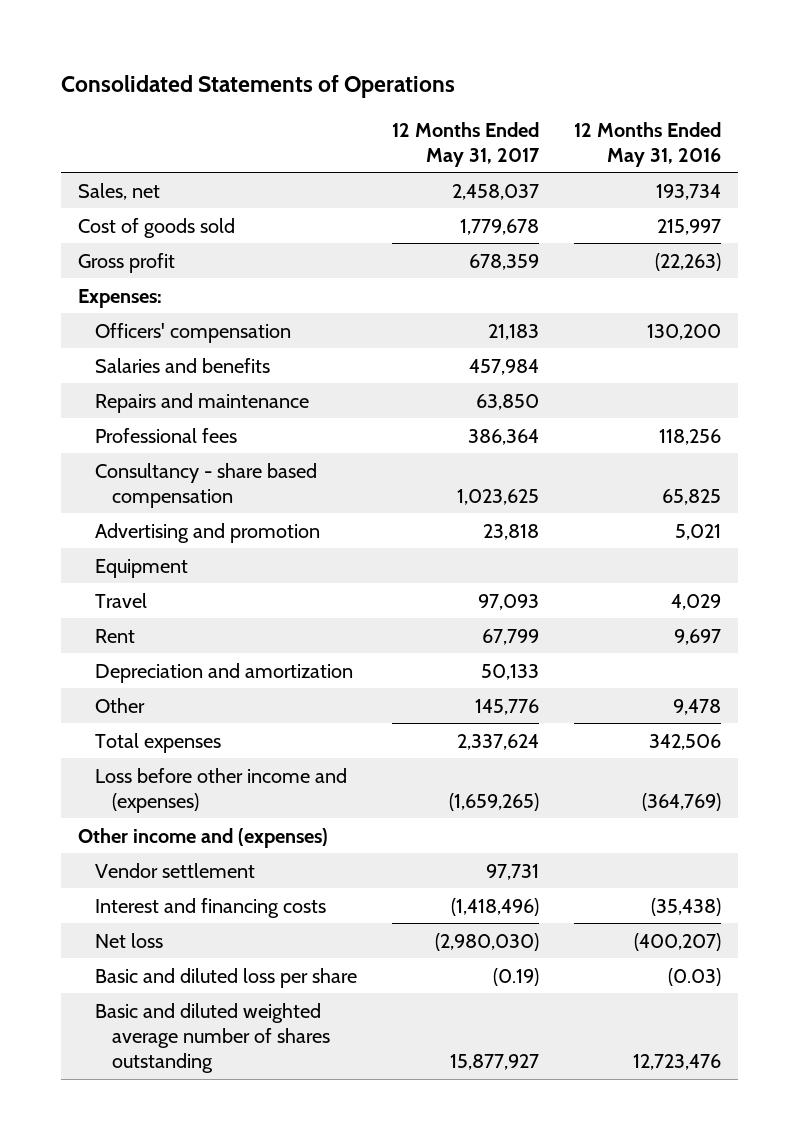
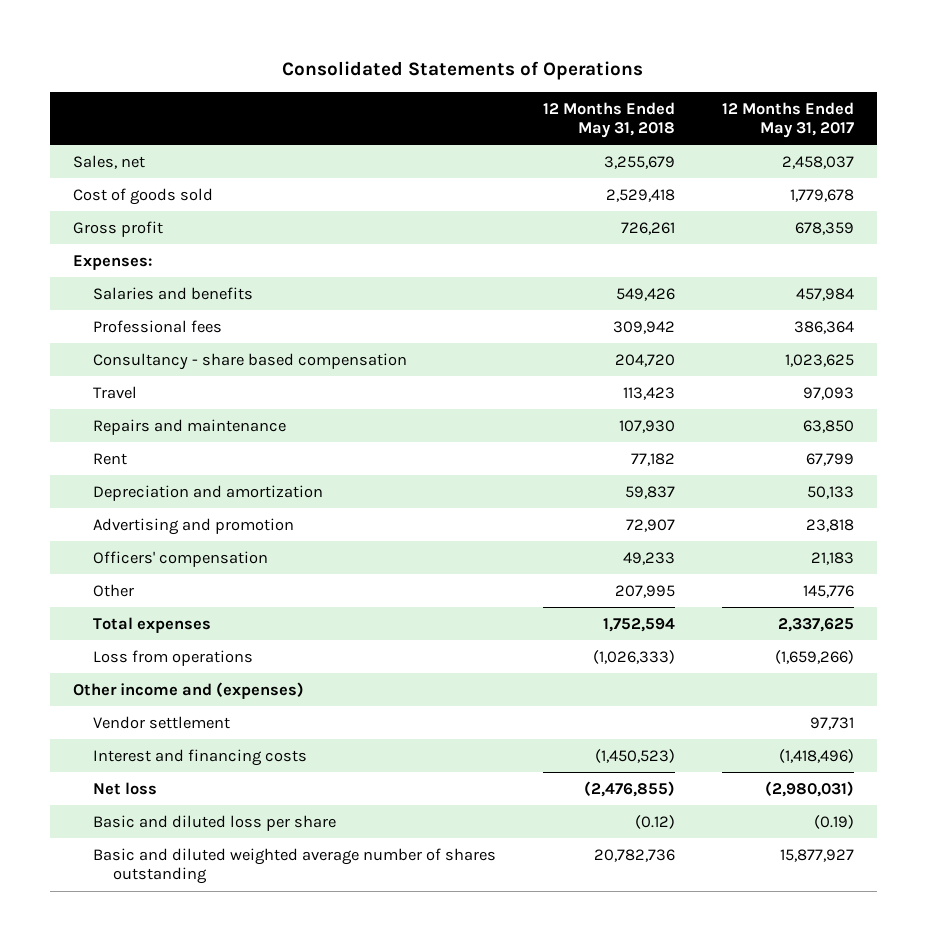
[573,121,721,167] 12 Months Ended May 31, 2016 -> none
none -> [543,101,676,139] 12 Months Ended May 31, 2018
[95,558,189,578] Equipment -> none
[95,392,310,413] Repairs and maintenance -> [93,418,287,435] Repairs and maintenance
[95,522,321,543] Advertising and promotion -> [93,517,295,535] Advertising and promotion
[95,322,292,343] Officers' compensation -> [93,550,269,567] Officers' compensation
[95,767,348,813] Loss before other income and (expenses) -> none
[456,733,539,750] 2,337,624 -> [777,617,854,632] 2,337,625
none -> [93,649,254,666] Loss from operations
[434,932,539,951] (2,980,030) -> [764,780,854,797] (2,980,031)

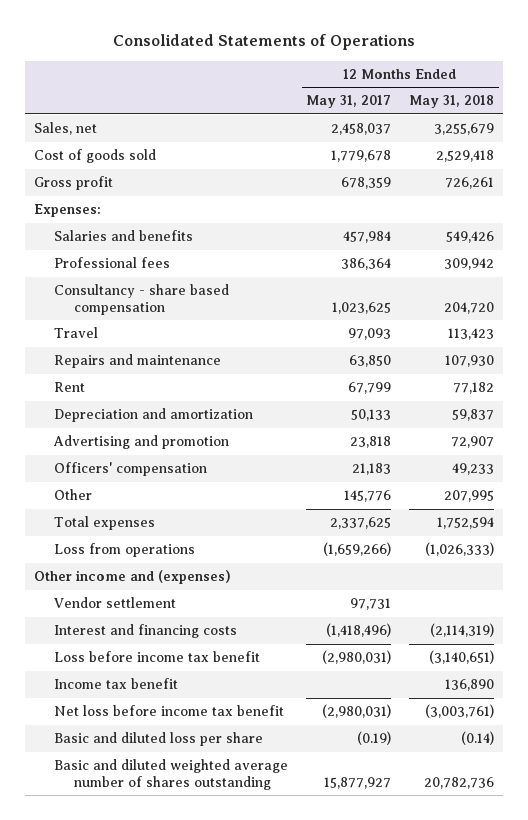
[595,748,676,763] (1,450,523) -> [430,623,495,638] (2,114,319)
none -> [54,651,261,663] Loss before income tax benefit
none -> [54,678,179,690] Income tax benefit
[93,781,158,795] Net loss -> [54,705,285,717] Net loss before income tax benefit
[584,780,676,797] (2,476,855) -> [425,704,495,719] (3,003,761)
[635,814,676,829] (0.12) -> [461,731,495,746] (0.14)

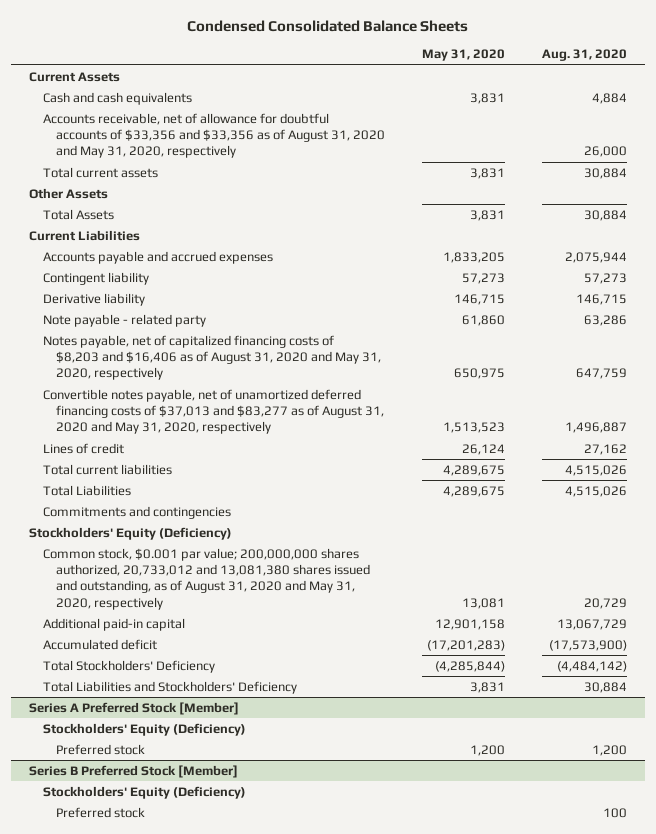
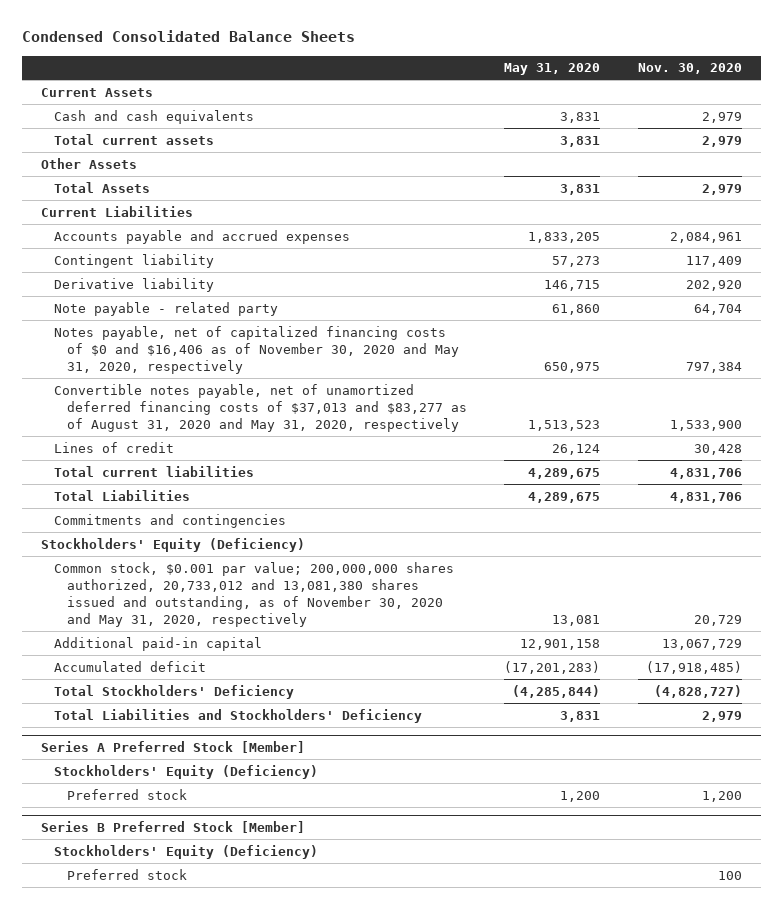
[541,49,627,62] Aug. 31, 2020 -> none
none -> [638,63,743,75] Nov. 30, 2020
[42,112,386,159] Accounts receivable, net of allowance for doubtful accounts of $33,356 and $33,356 as of August 31, 2020 and May 31, 2020, respectively -> none
[42,334,382,381] Notes payable, net of capitalized financing costs of $8,203 and $16,406 as of August 31, 2020 and May 31, 2020, respectively -> [53,325,459,374] Notes payable, net of capitalized financing costs of $0 and $16,406 as of November 30, 2020 and May 31, 2020, respectively
[42,547,371,610] Common stock, $0.001 par value; 200,000,000 shares authorized, 20,733,012 and 13,081,380 shares issued and outstanding, as of August 31, 2020 and May 31, 2020, respectively -> [53,561,454,627] Common stock, $0.001 par value; 200,000,000 shares authorized, 20,733,012 and 13,081,380 shares issued and outstanding, as of November 30, 2020 and May 31, 2020, respectively

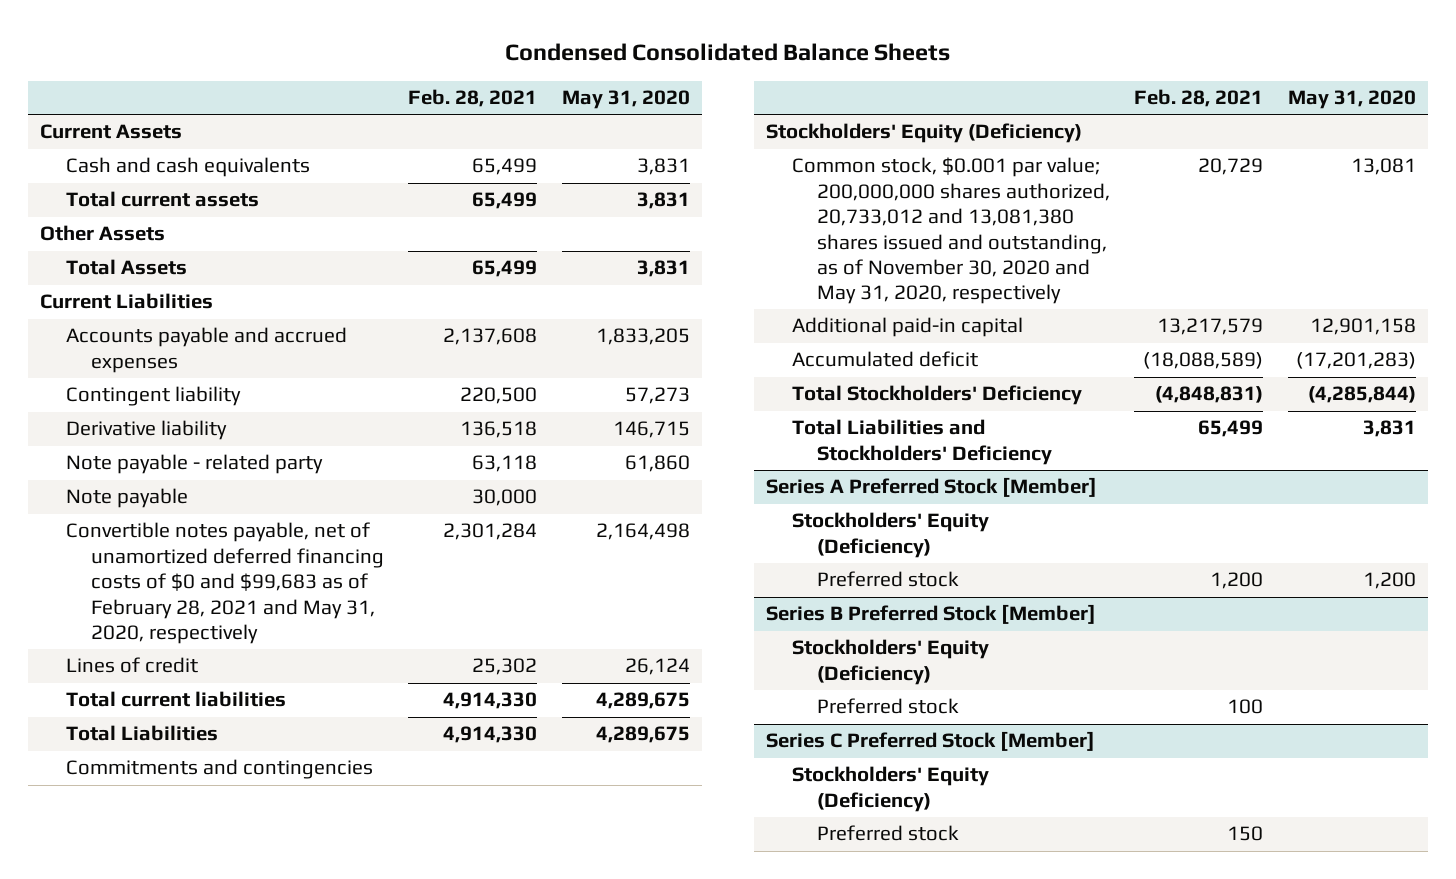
[638,63,743,75] Nov. 30, 2020 -> none
none -> [408,89,538,108] Feb. 28, 2021
[53,325,459,374] Notes payable, net of capitalized financing costs of $0 and $16,406 as of November 30, 2020 and May 31, 2020, respectively -> none
none -> [65,488,188,509] Note payable
[53,383,467,432] Convertible notes payable, net of unamortized deferred financing costs of $37,013 and $83,277 as of August 31, 2020 and May 31, 2020, respectively -> [65,522,384,645] Convertible notes payable, net of unamortized deferred financing costs of $0 and $99,683 as of February 28, 2021 and May 31, 2020, respectively
[528,419,601,431] 1,513,523 -> [596,523,691,541] 2,164,498
none -> [766,731,1096,752] Series C Preferred Stock [Member]
none -> [791,766,989,812] Stockholders' Equity (Deficiency)
none -> [816,825,959,842] Preferred stock

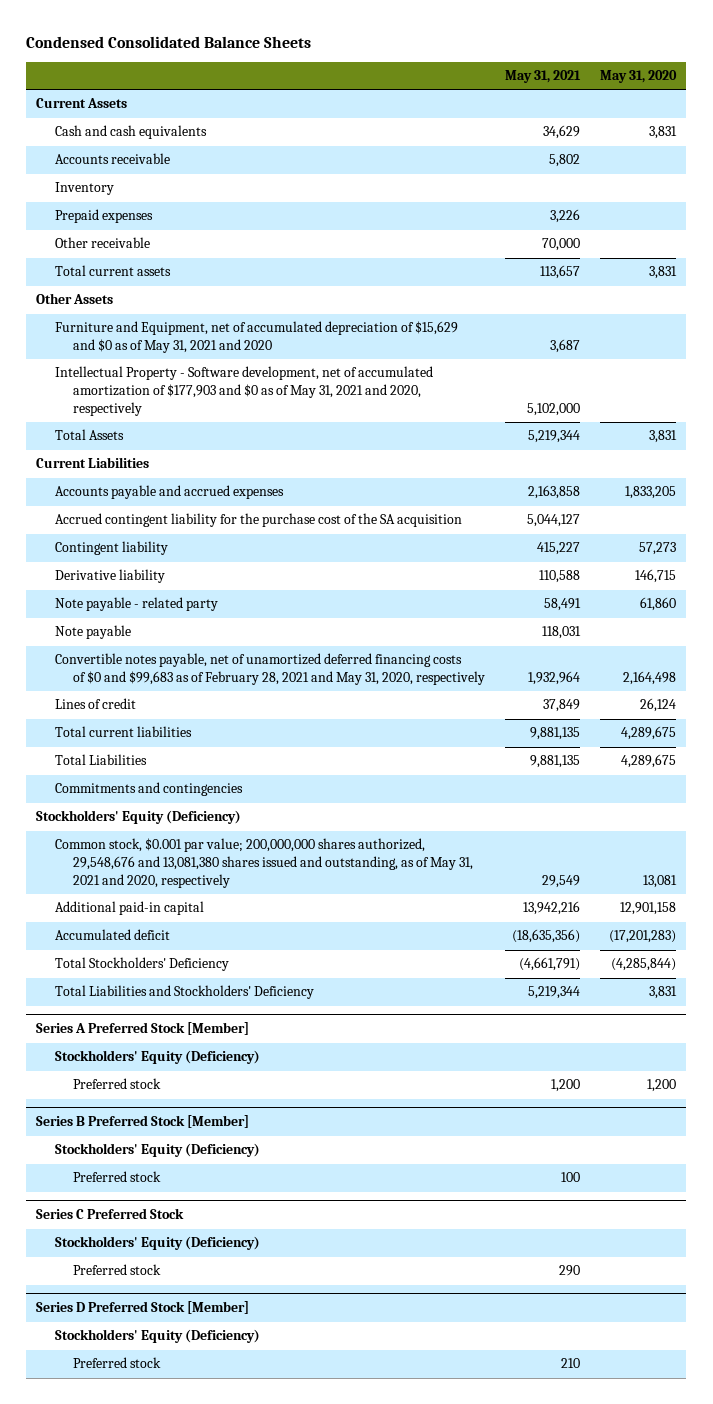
[408,89,538,108] Feb. 28, 2021 -> none
none -> [504,70,581,84] May 31, 2021
none -> [54,153,170,165] Accounts receivable
none -> [54,182,114,196] Inventory
none -> [54,209,153,224] Prepaid expenses
none -> [54,237,150,249] Other receivable
none -> [54,321,458,354] Furniture and Equipment, net of accumulated depreciation of $15,629 and $0 as of May 31, 2021 and 2020
none -> [54,366,433,417] Intellectual Property - Software development, net of accumulated amortization of $177,903 and $0 as of May 31, 2021 and 2020, respectively
none -> [54,513,462,528] Accrued contingent liability for the purchase cost of the SA acquisition
[791,157,1110,305] Common stock, $0.001 par value; 200,000,000 shares authorized, 20,733,012 and 13,081,380 shares issued and outstanding, as of November 30, 2020 and May 31, 2020, respectively -> [54,838,473,889] Common stock, $0.001 par value; 200,000,000 shares authorized, 29,548,676 and 13,081,380 shares issued and outstanding, as of May 31, 2021 and 2020, respectively
[766,731,1096,752] Series C Preferred Stock [Member] -> [36,1208,185,1220] Series C Preferred Stock
none -> [36,1301,250,1315] Series D Preferred Stock [Member]
none -> [54,1329,260,1344] Stockholders' Equity (Deficiency)
none -> [72,1357,161,1369] Preferred stock

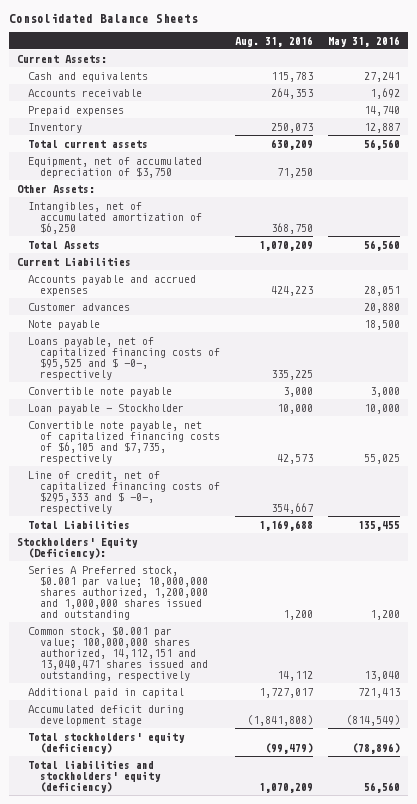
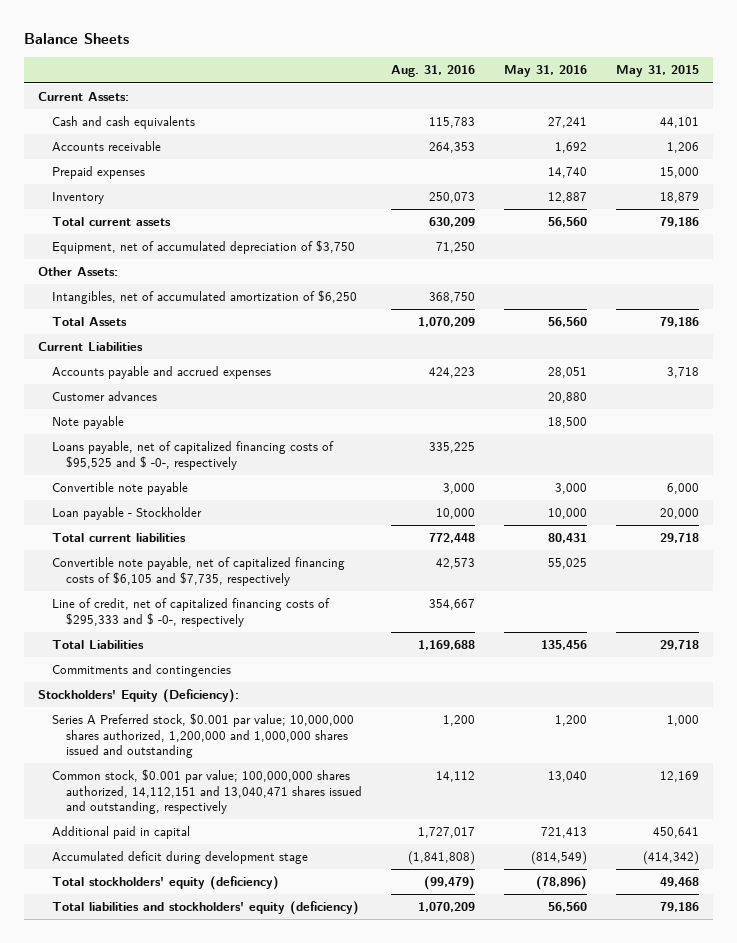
[9,13,199,24] Consolidated Balance Sheets -> [24,33,130,45] Balance Sheets
none -> [615,65,699,78] May 31, 2015
[28,71,149,82] Cash and equivalents -> [52,116,196,130] Cash and cash equivalents
none -> [52,533,187,543] Total current liabilities
[358,520,401,531] 135,455 -> [541,640,588,651] 135,456
none -> [52,664,232,678] Commitments and contingencies

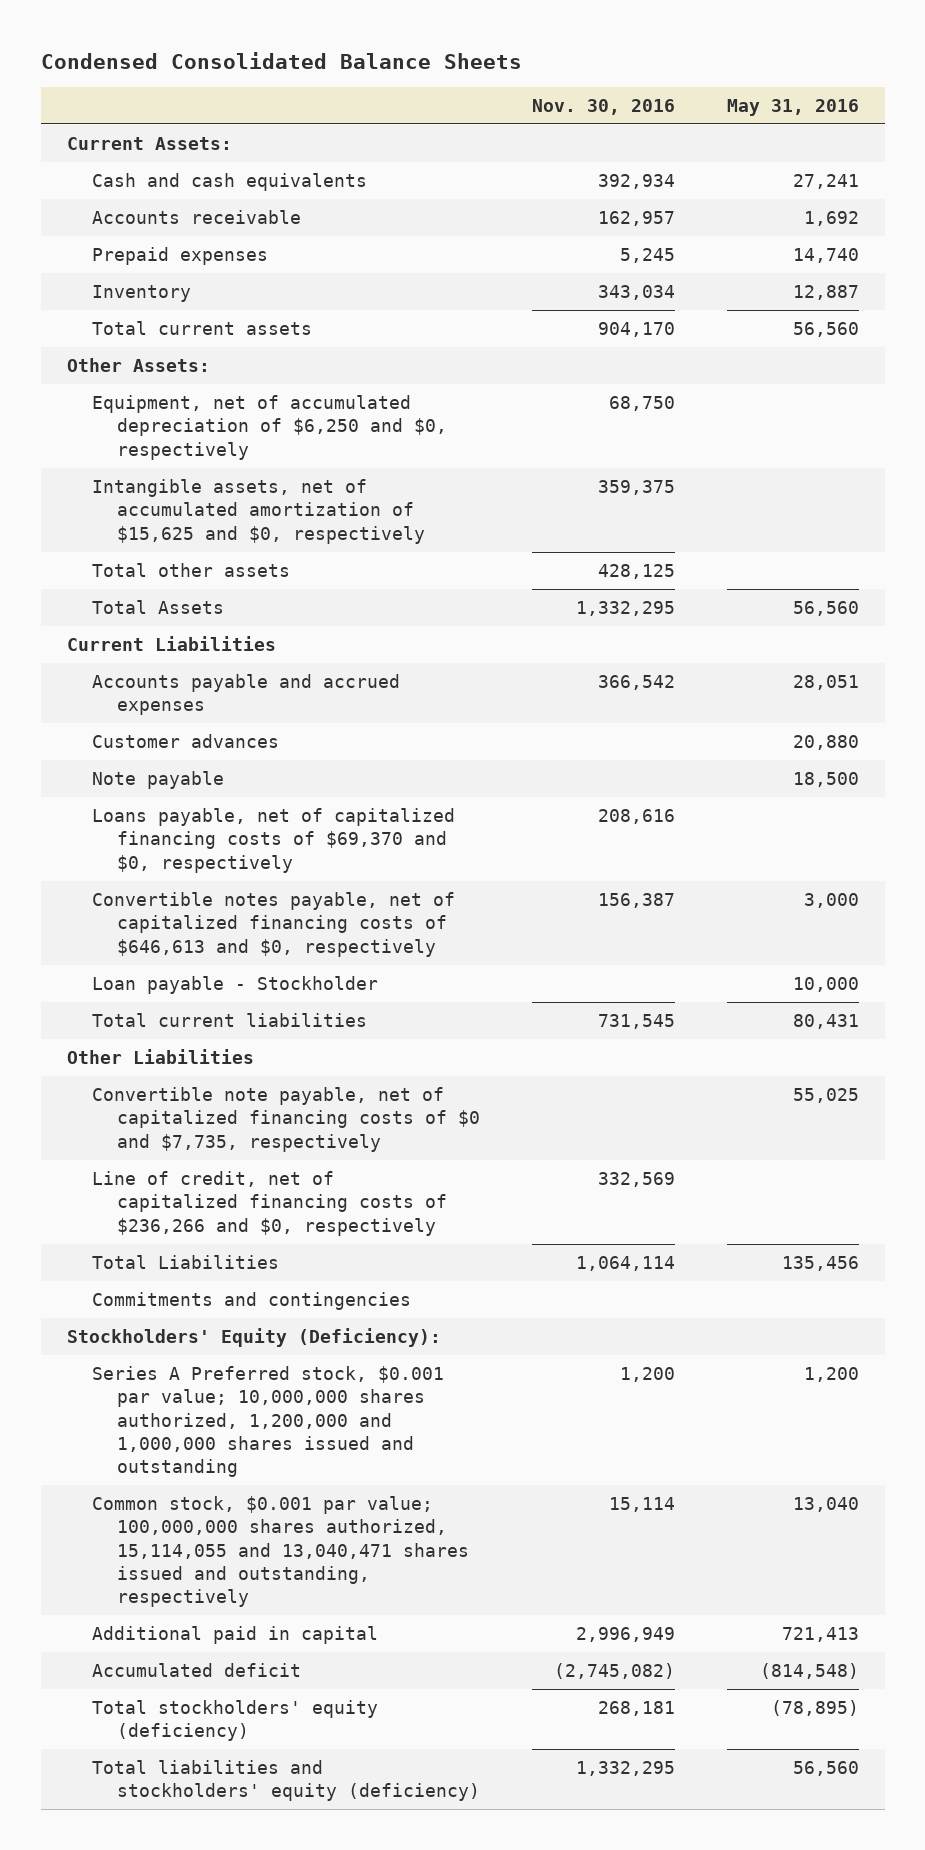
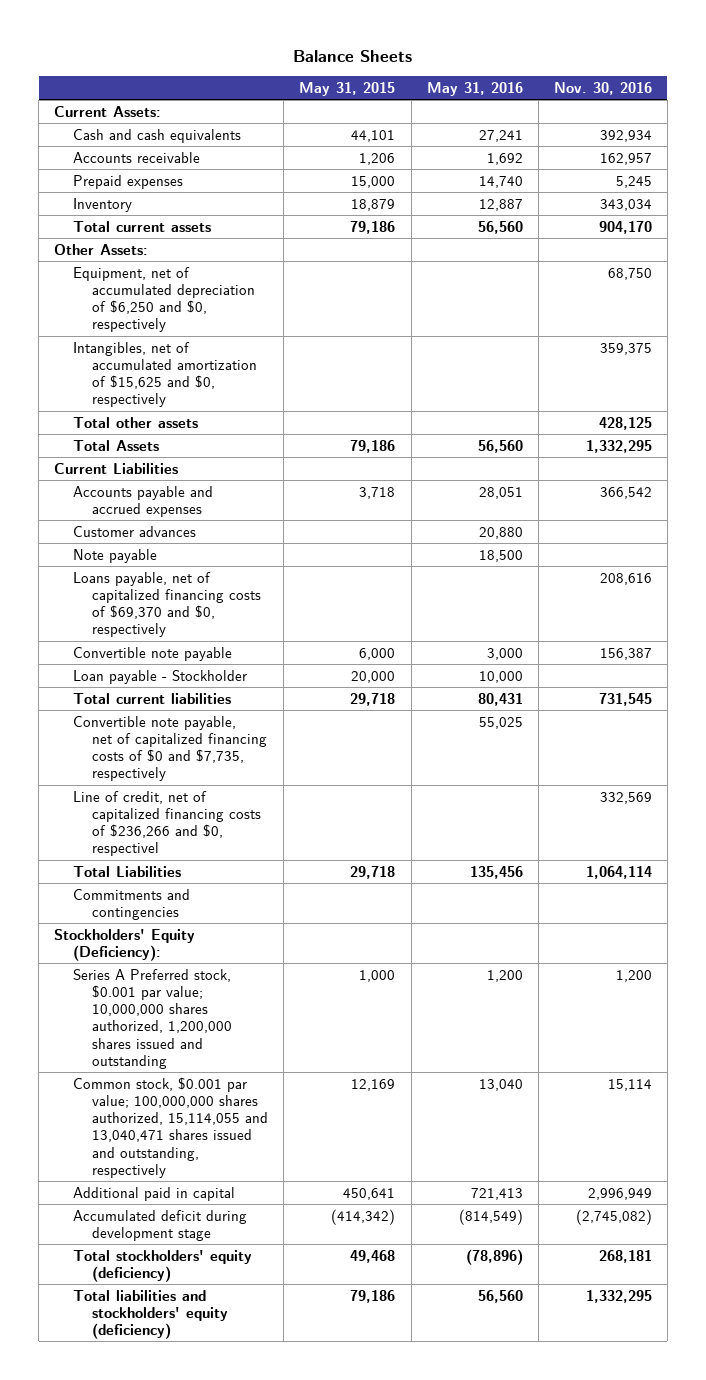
[40,51,522,69] Condensed Consolidated Balance Sheets -> [292,49,412,62] Balance Sheets
none -> [299,81,396,96] May 31, 2015
[91,479,425,544] Intangible assets, net of accumulated amortization of $15,625 and $0, respectively -> [73,341,258,408] Intangibles, net of accumulated amortization of $15,625 and $0, respectively
[91,892,455,957] Convertible notes payable, net of capitalized financing costs of $646,613 and $0, respectively -> [73,646,233,661] Convertible note payable
[66,1049,254,1065] Other Liabilities -> none
[91,1171,447,1236] Line of credit, net of capitalized financing costs of $236,266 and $0, respectively -> [73,790,262,857] Line of credit, net of capitalized financing costs of $236,266 and $0, respectivel
[91,1366,444,1477] Series A Preferred stock, $0.001 par value; 10,000,000 shares authorized, 1,200,000 and 1,000,000 shares issued and outstanding -> [73,968,233,1069] Series A Preferred stock, $0.001 par value; 10,000,000 shares authorized, 1,200,000 shares issued and outstanding
[91,1663,301,1678] Accumulated deficit -> [73,1209,248,1241] Accumulated deficit during development stage
[759,1663,859,1680] (814,548) -> [458,1208,523,1225] (814,549)
[770,1700,859,1717] (78,895) -> [465,1248,523,1265] (78,896)

